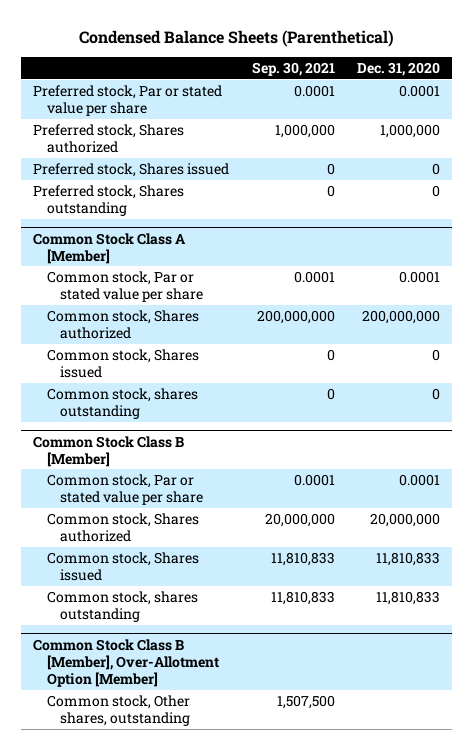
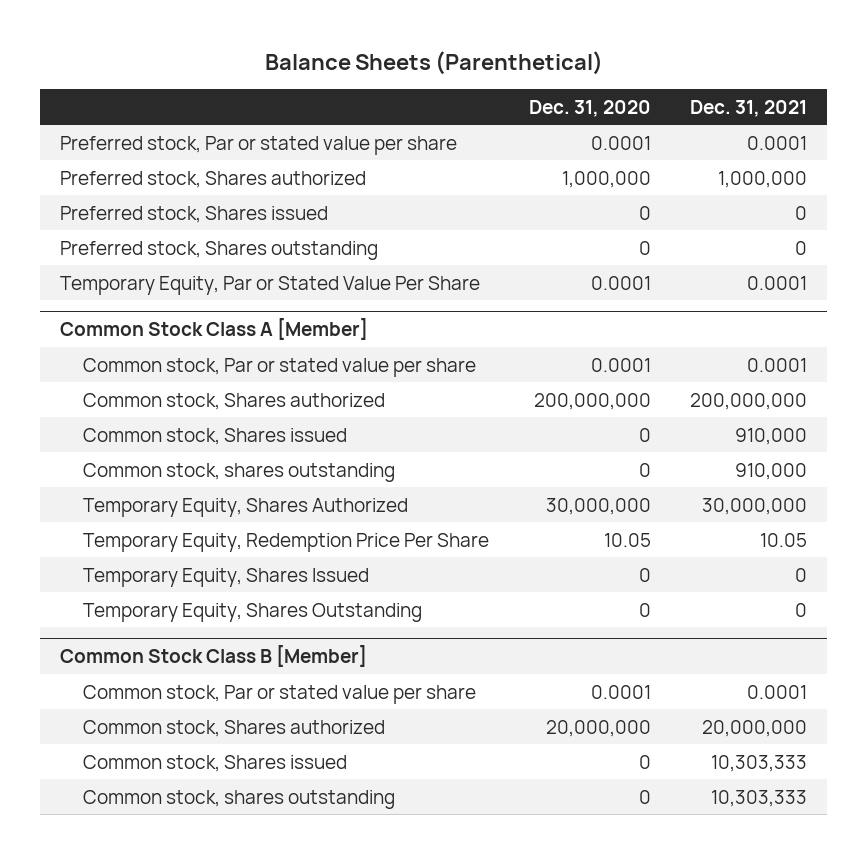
[78,30,394,48] Condensed Balance Sheets (Parenthetical) -> [264,50,603,75] Balance Sheets (Parenthetical)
[251,62,335,77] Sep. 30, 2021 -> none
none -> [690,99,808,117] Dec. 31, 2021
none -> [60,275,481,295] Temporary Equity, Par or Stated Value Per Share
none -> [82,497,408,517] Temporary Equity, Shares Authorized
none -> [82,532,489,552] Temporary Equity, Redemption Price Per Share
none -> [82,567,369,587] Temporary Equity, Shares Issued
none -> [82,602,422,622] Temporary Equity, Shares Outstanding
[32,638,219,687] Common Stock Class B [Member], Over-Allotment Option [Member] -> none
[46,694,191,727] Common stock, Other shares, outstanding -> none
[376,551,441,566] 11,810,833 -> [638,754,651,769] 0
[376,590,441,605] 11,810,833 -> [638,789,651,804] 0

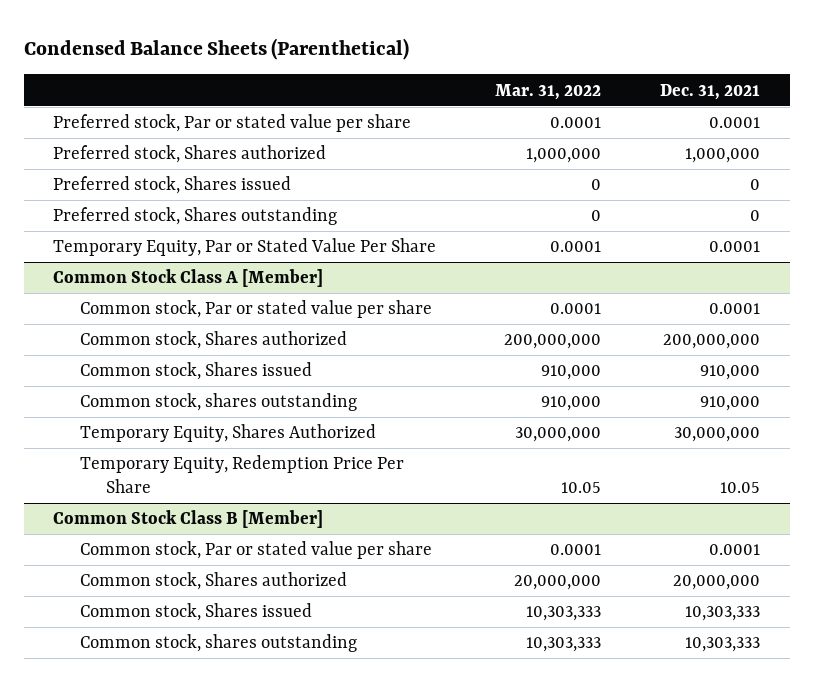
[264,50,603,75] Balance Sheets (Parenthetical) -> [23,37,409,60] Condensed Balance Sheets (Parenthetical)
[528,99,651,117] Dec. 31, 2020 -> none
none -> [495,83,602,100] Mar. 31, 2022
[82,567,369,587] Temporary Equity, Shares Issued -> none
[82,602,422,622] Temporary Equity, Shares Outstanding -> none

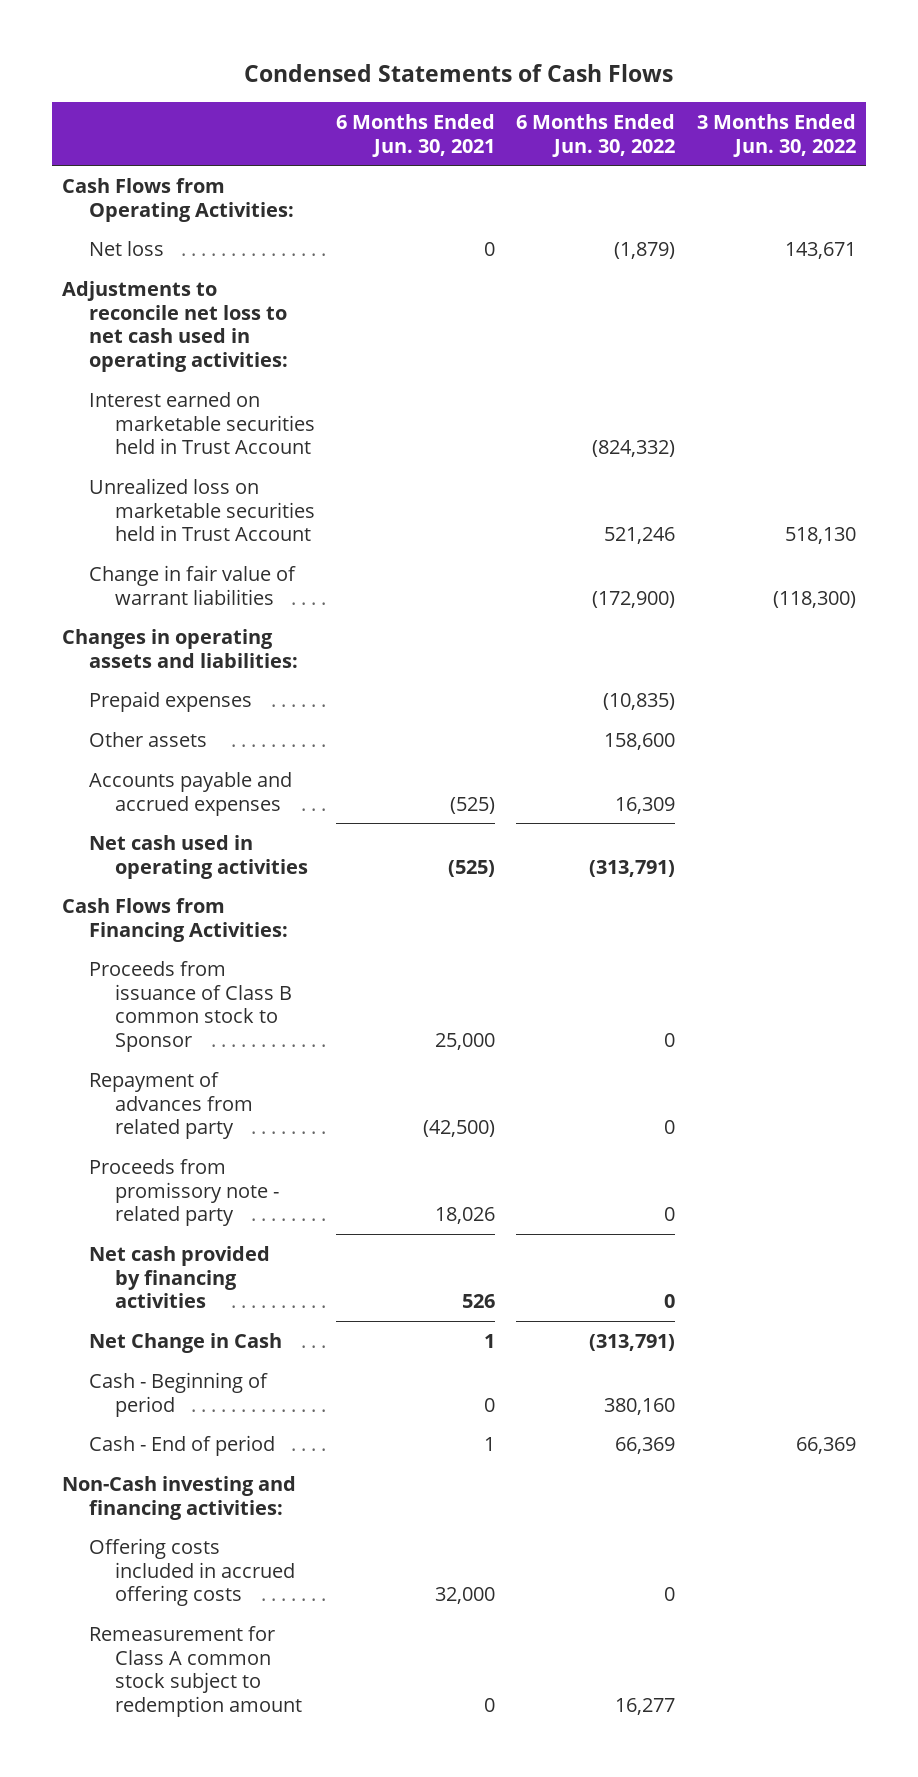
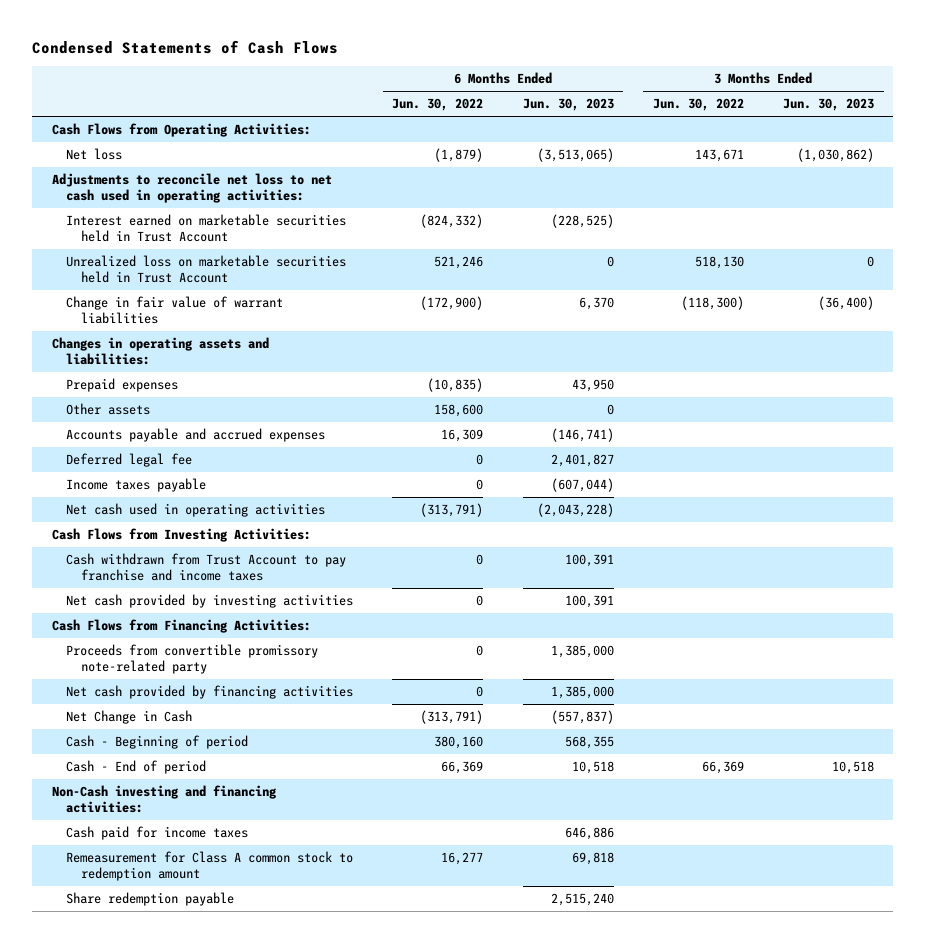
[336,113,496,157] 6 Months Ended Jun. 30, 2021 -> none
none -> [522,98,614,112] Jun. 30, 2023
none -> [782,98,874,112] Jun. 30, 2023
none -> [66,453,193,468] Deferred legal fee
none -> [66,478,207,493] Income taxes payable
none -> [51,528,311,543] Cash Flows from Investing Activities:
none -> [66,553,347,581] Cash withdrawn from Trust Account to pay franchise and income taxes
none -> [66,594,354,609] Net cash provided by investing activities
[88,960,293,1053] Proceeds from issuance of Class B common stock to Sponsor -> none
[88,1071,254,1140] Repayment of advances from related party -> none
[88,1158,280,1227] Proceeds from promissory note - related party -> [66,644,319,674] Proceeds from convertible promissory note-related party
[88,1537,296,1607] Offering costs included in accrued offering costs -> none
none -> [66,826,249,841] Cash paid for income taxes
[88,1625,303,1718] Remeasurement for Class A common stock subject to redemption amount -> [66,851,354,881] Remeasurement for Class A common stock to redemption amount
none -> [66,892,235,907] Share redemption payable

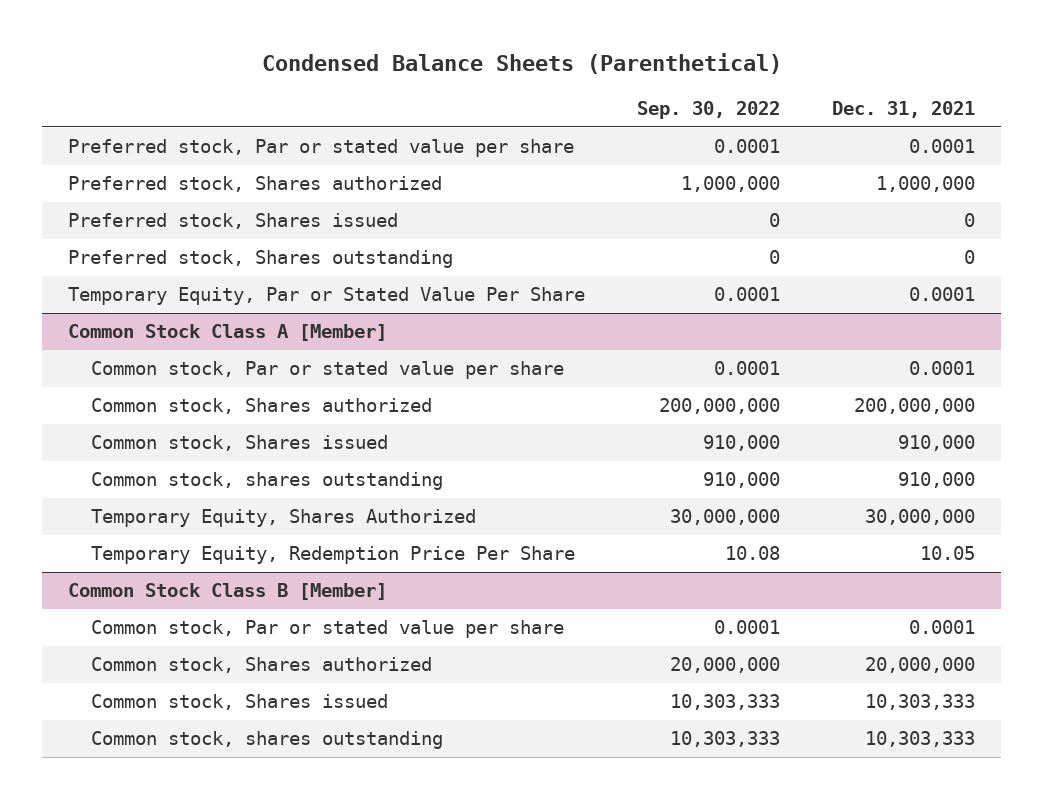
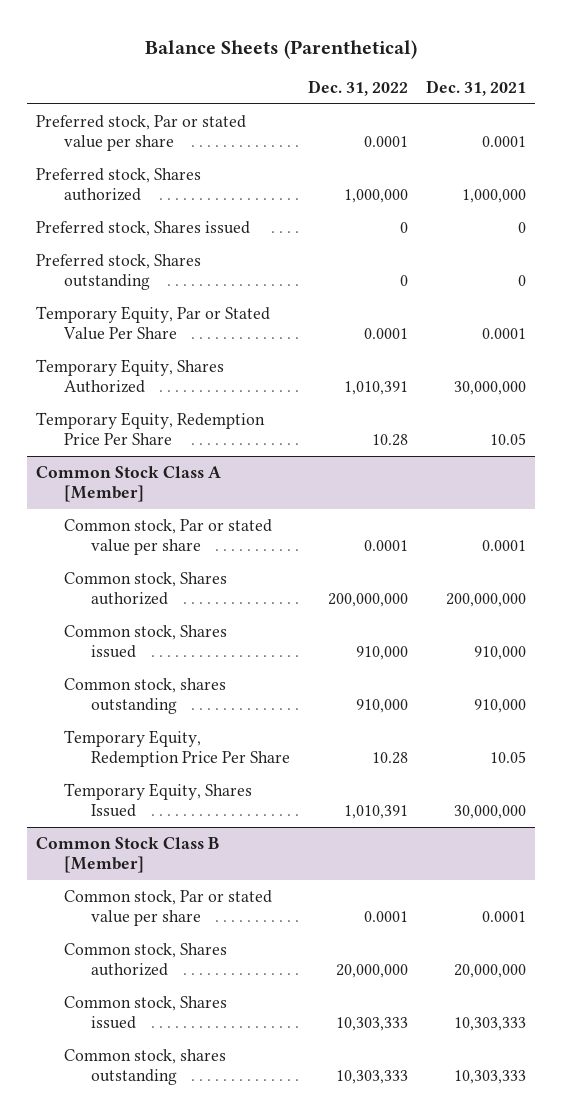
[261,53,782,75] Condensed Balance Sheets (Parenthetical) -> [145,40,418,60] Balance Sheets (Parenthetical)
[637,100,781,119] Sep. 30, 2022 -> none
none -> [308,80,409,97] Dec. 31, 2022
none -> [36,358,225,394] Temporary Equity, Shares Authorized
none -> [36,411,266,446] Temporary Equity, Redemption Price Per Share
[91,509,477,528] Temporary Equity, Shares Authorized -> none
none -> [63,782,252,818] Temporary Equity, Shares Issued

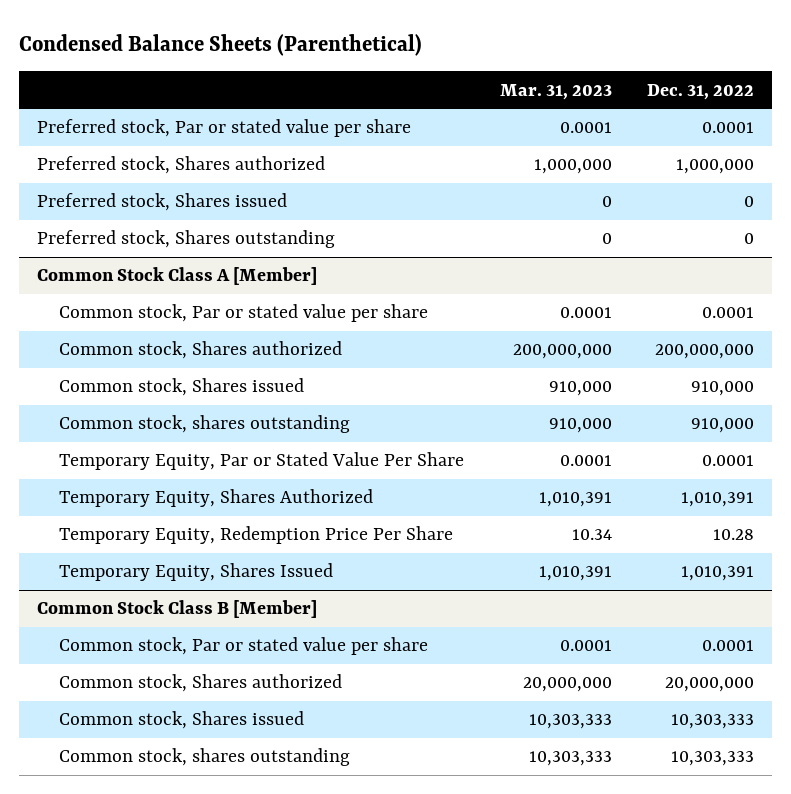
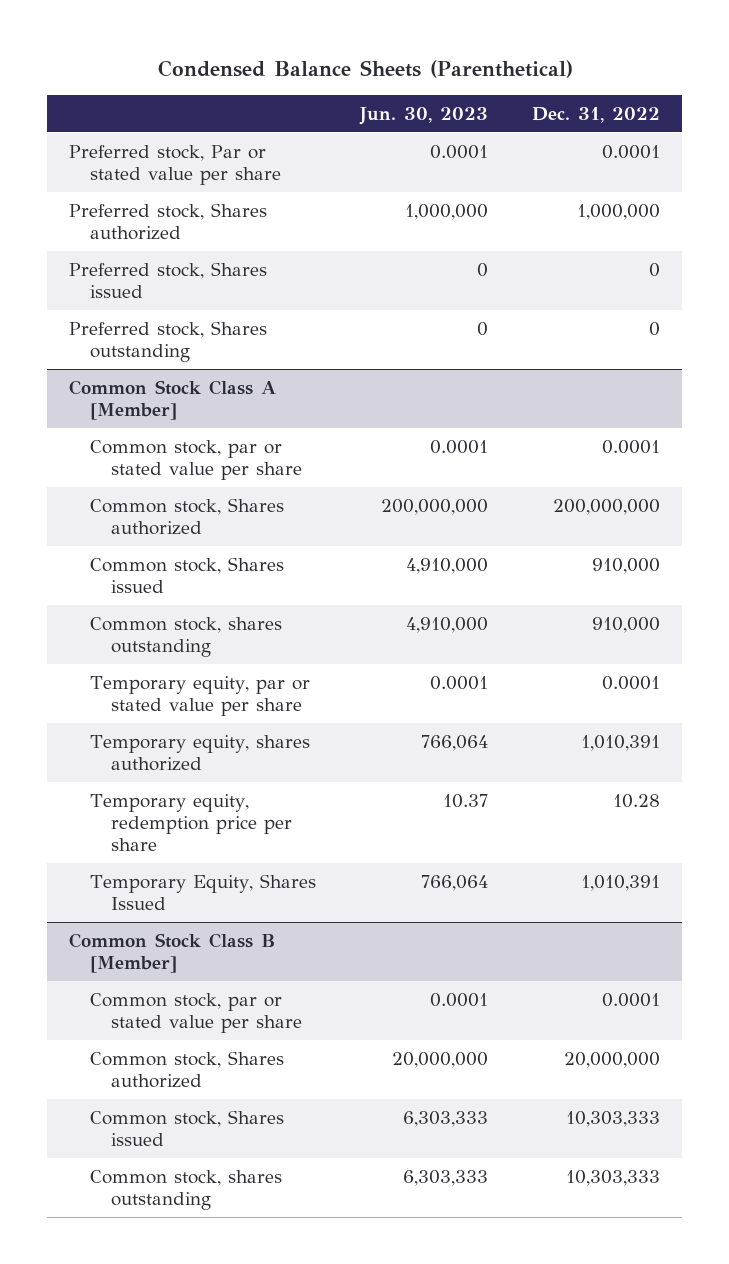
[499,83,612,100] Mar. 31, 2023 -> none
none -> [359,106,489,125] Jun. 30, 2023
[58,304,428,323] Common stock, Par or stated value per share -> [89,439,302,480] Common stock, par or stated value per share
[58,452,464,471] Temporary Equity, Par or Stated Value Per Share -> [89,675,310,716] Temporary equity, par or stated value per share
[58,489,373,508] Temporary Equity, Shares Authorized -> [89,734,310,771] Temporary equity, shares authorized
[58,526,453,545] Temporary Equity, Redemption Price Per Share -> [89,793,292,852] Temporary equity, redemption price per share
[58,637,428,656] Common stock, Par or stated value per share -> [89,992,302,1033] Common stock, par or stated value per share

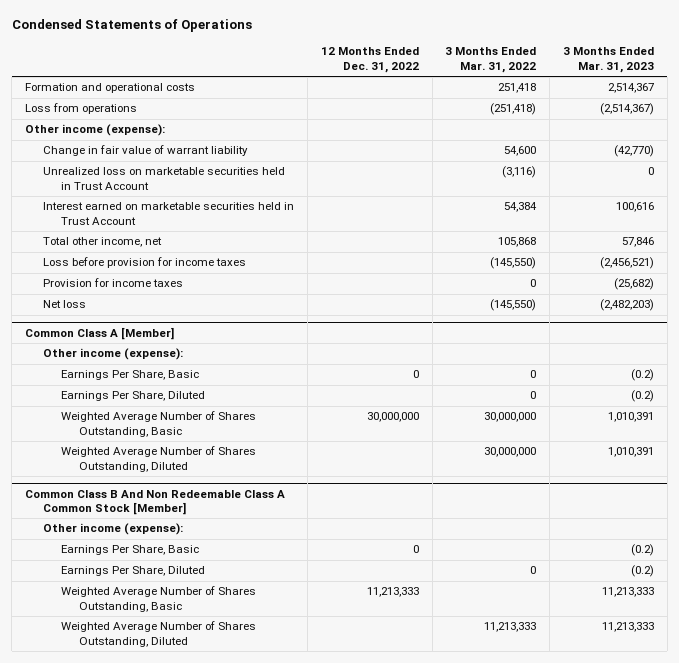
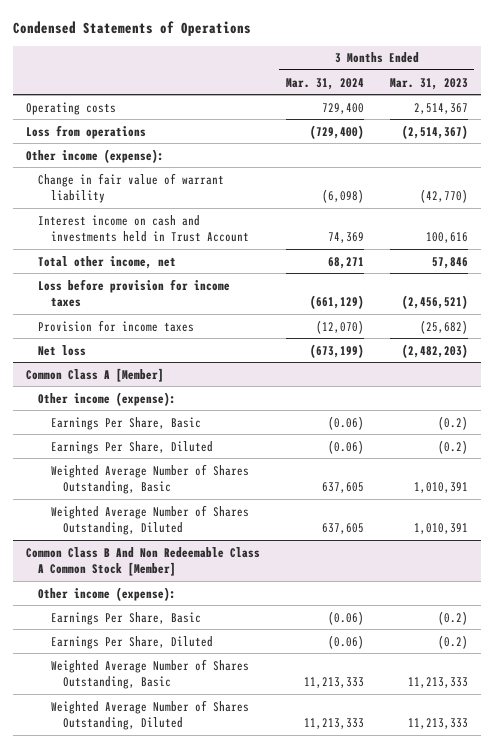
[320,47,419,73] 12 Months Ended Dec. 31, 2022 -> none
[445,47,537,73] 3 Months Ended Mar. 31, 2022 -> none
none -> [285,77,364,90] Mar. 31, 2024
[25,83,196,94] Formation and operational costs -> [26,101,117,115] Operating costs
[42,167,285,190] Unrealized loss on marketable securities held in Trust Account -> none
[42,202,294,225] Interest earned on marketable securities held in Trust Account -> [38,214,249,243] Interest income on cash and investments held in Trust Account

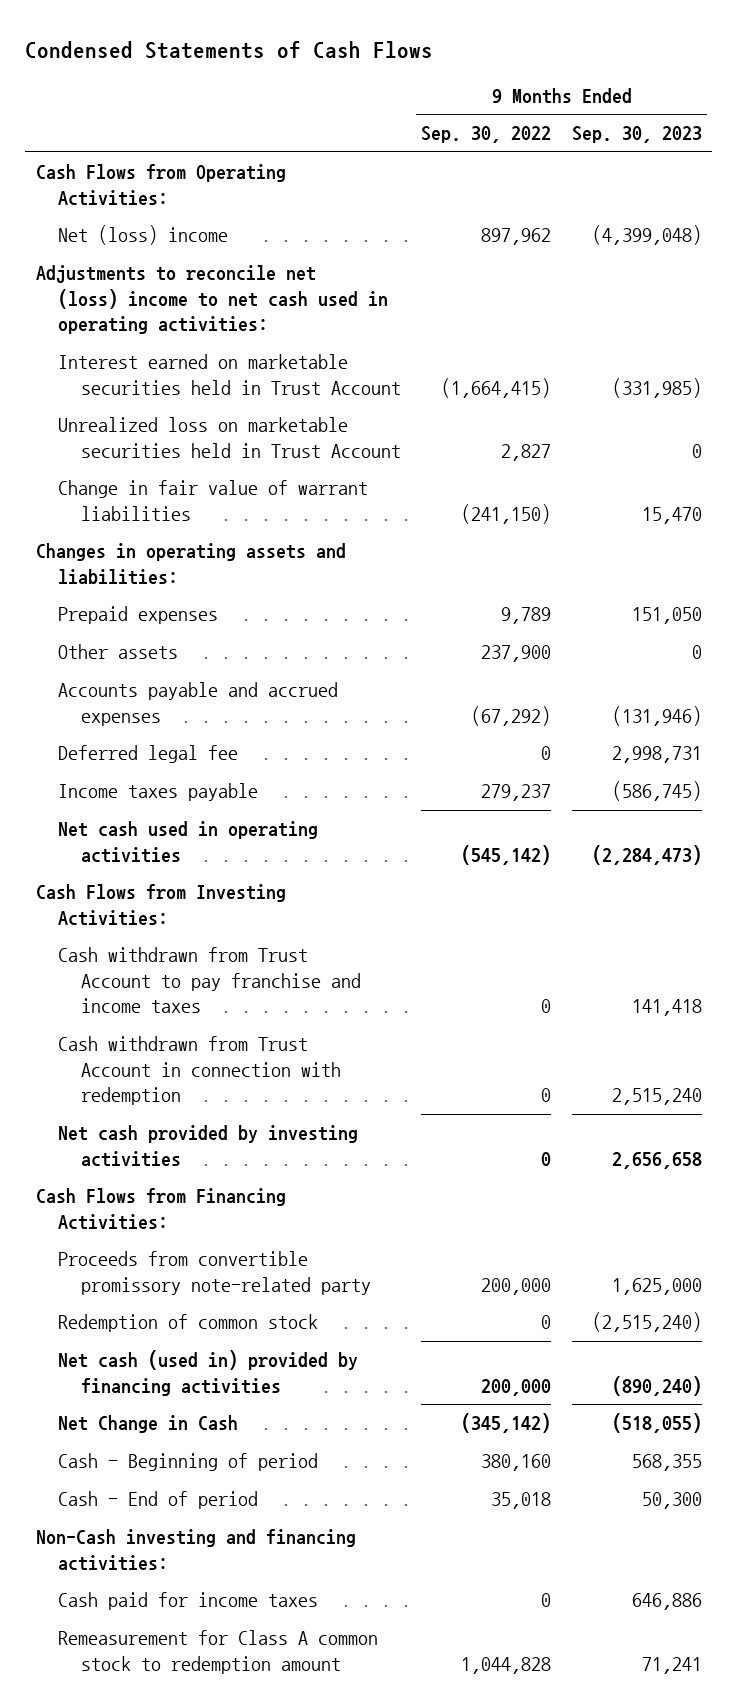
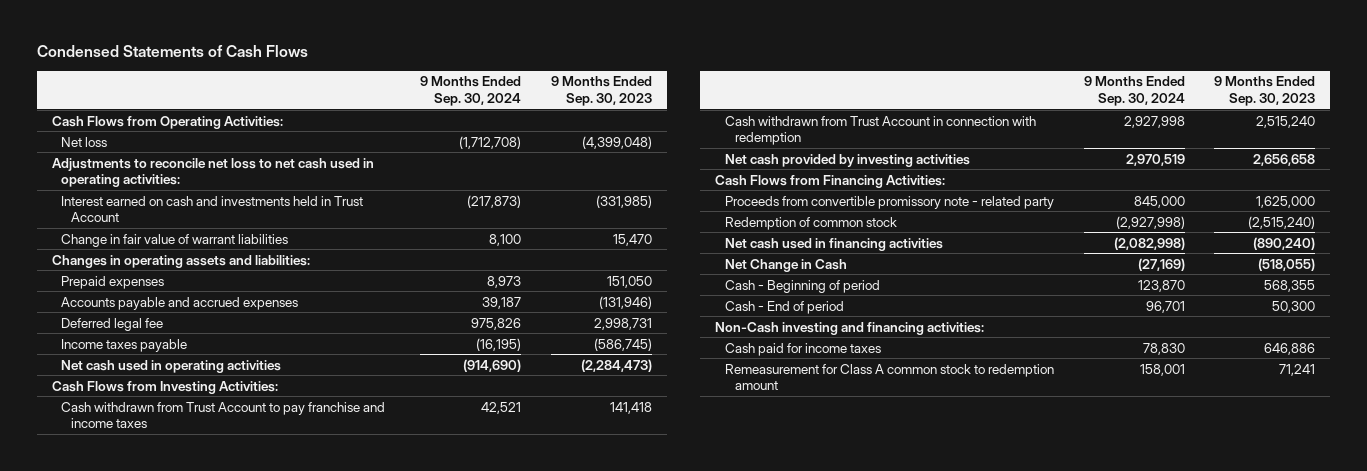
[421,126,552,144] Sep. 30, 2022 -> none
none -> [420,76,522,106] 9 Months Ended Sep. 30, 2024
[58,417,402,458] Unrealized loss on marketable securities held in Trust Account -> none
[58,225,229,246] Net (loss) income -> [61,136,108,147] Net loss
[35,265,389,335] Adjustments to reconcile net (loss) income to net cash used in operating activities: -> [51,157,374,188] Adjustments to reconcile net loss to net cash used in operating activities:
[58,354,402,395] Interest earned on marketable securities held in Trust Account -> [61,195,364,223] Interest earned on cash and investments held in Trust Account
[58,644,179,660] Other assets -> none
[58,1251,372,1295] Proceeds from convertible promissory note-related party -> [724,195,1054,209] Proceeds from convertible promissory note - related party
[58,1350,359,1396] Net cash (used in) provided by financing activities -> [724,237,943,251] Net cash used in financing activities

